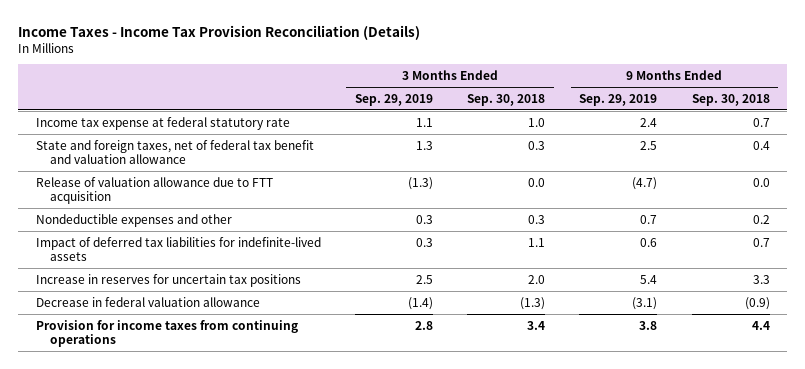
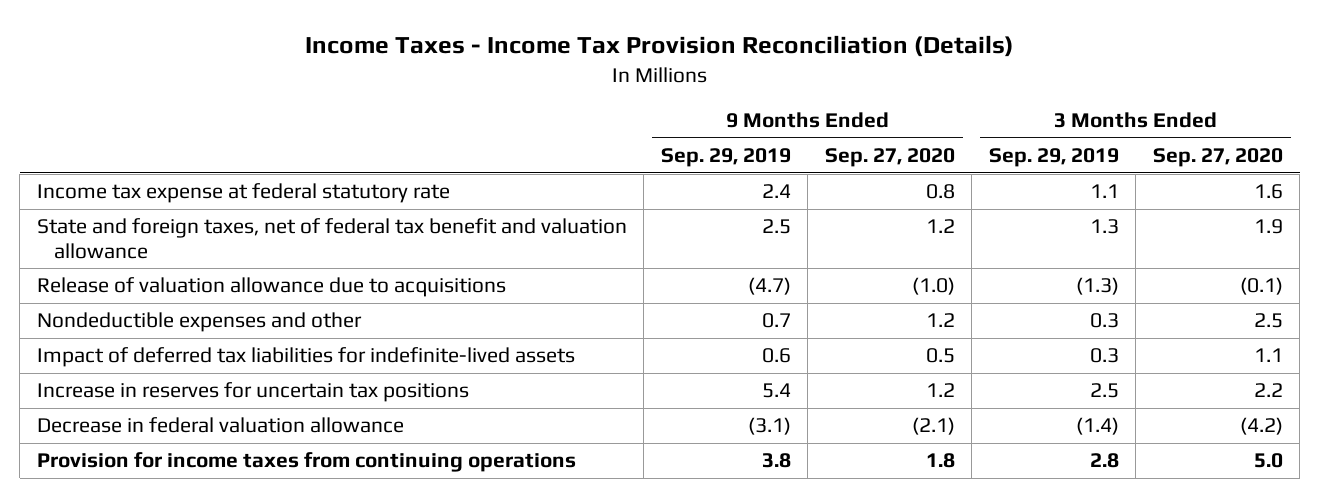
[467,93,546,106] Sep. 30, 2018 -> none
[691,93,770,106] Sep. 30, 2018 -> none
none -> [824,148,955,168] Sep. 27, 2020
none -> [1152,148,1283,168] Sep. 27, 2020
[35,176,273,204] Release of valuation allowance due to FTT acquisition -> [36,277,506,298] Release of valuation allowance due to acquisitions

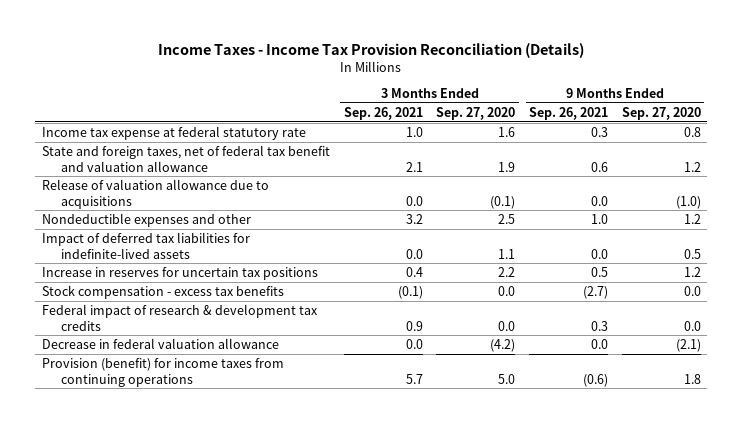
[660,148,791,168] Sep. 29, 2019 -> none
[988,148,1119,168] Sep. 29, 2019 -> none
none -> [343,106,423,120] Sep. 26, 2021
none -> [528,106,608,120] Sep. 26, 2021
none -> [42,285,285,300] Stock compensation - excess tax benefits
none -> [42,304,319,331] Federal impact of research & development tax credits
[36,452,576,473] Provision for income taxes from continuing operations -> [42,358,285,387] Provision (benefit) for income taxes from continuing operations

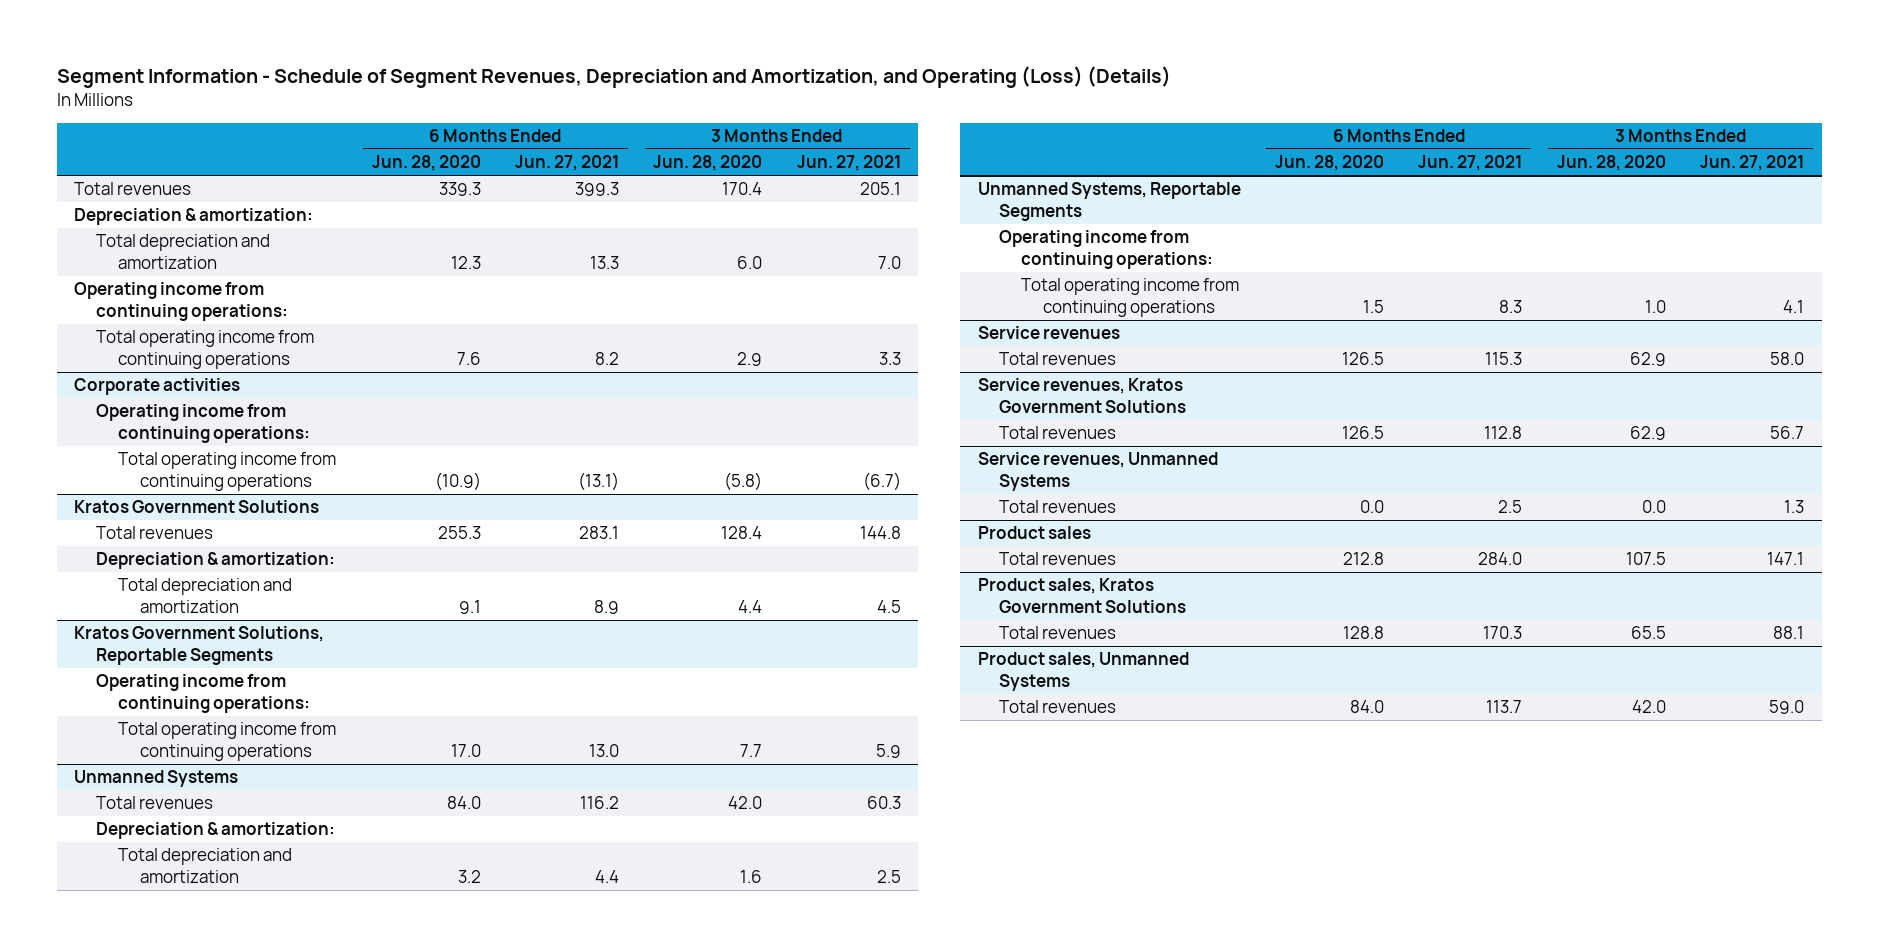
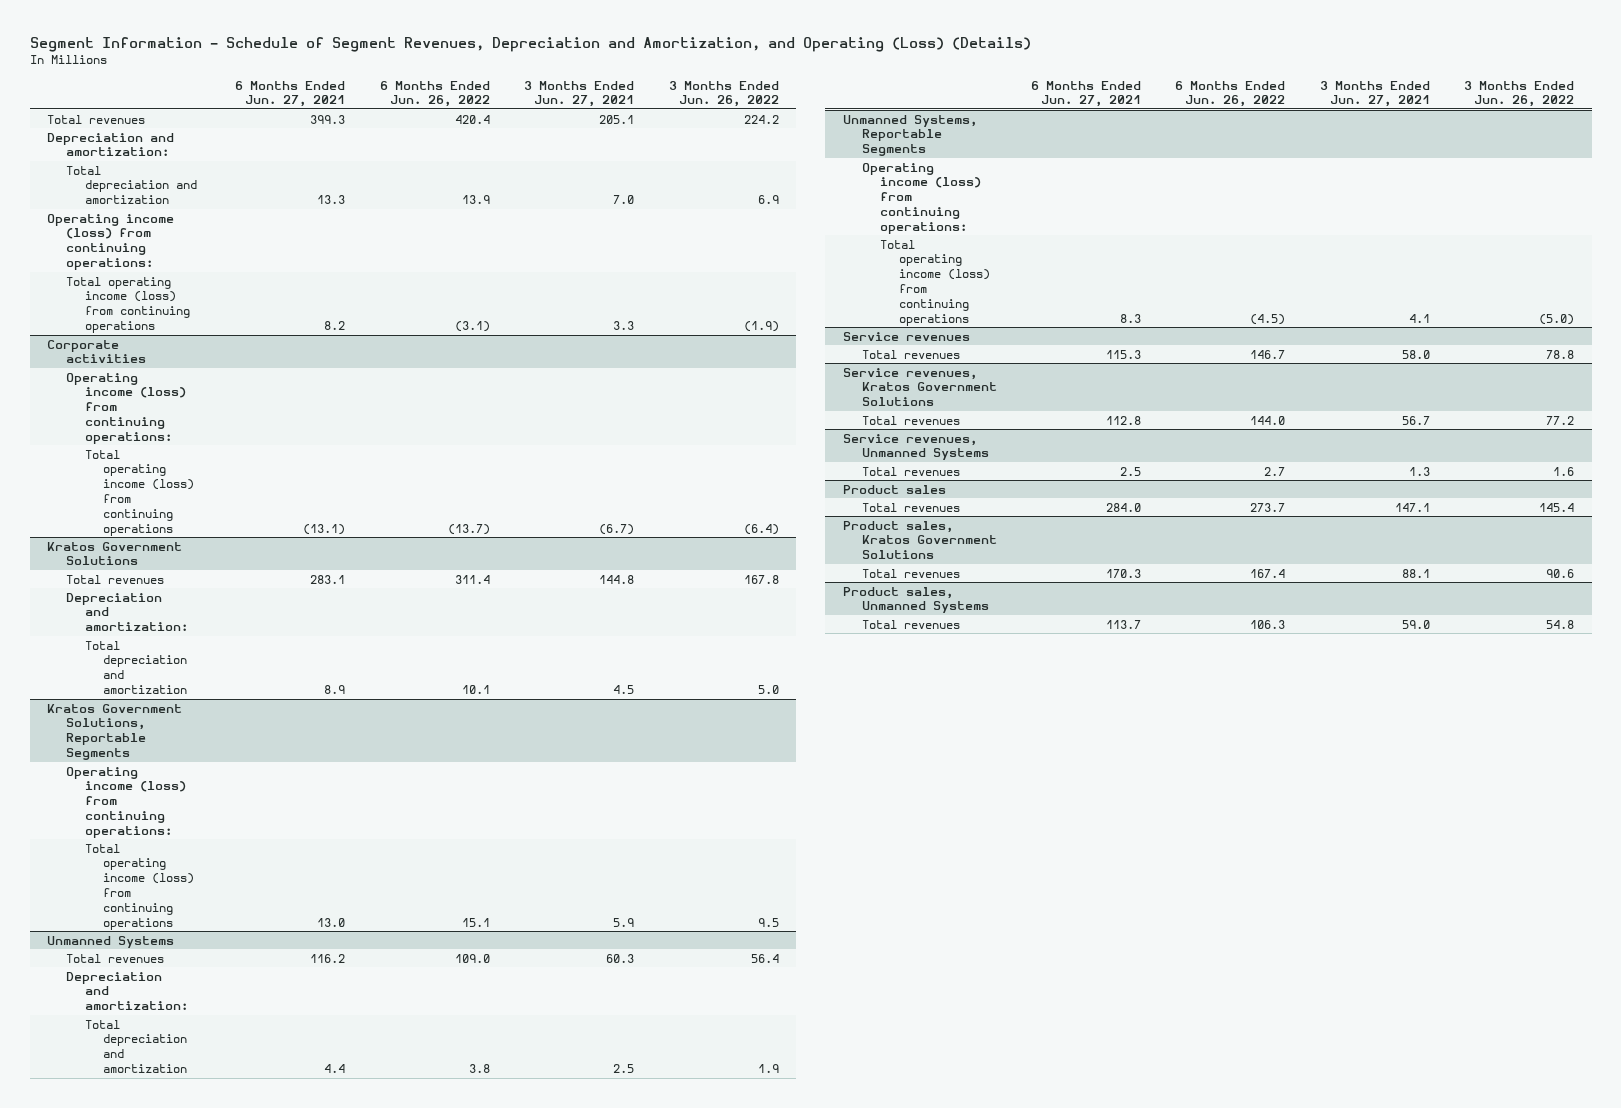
[371,155,481,172] Jun. 28, 2020 -> none
[653,155,763,172] Jun. 28, 2020 -> none
none -> [379,80,490,108] 6 Months Ended Jun. 26, 2022
none -> [668,80,779,108] 3 Months Ended Jun. 26, 2022
[74,208,314,226] Depreciation & amortization: -> [46,132,174,157] Depreciation and amortization:
[74,282,289,321] Operating income from continuing operations: -> [46,213,174,271] Operating income (loss) from continuing operations:
[96,330,315,369] Total operating income from continuing operations -> [65,276,190,334] Total operating income (loss) from continuing operations
[96,404,310,443] Operating income from continuing operations: -> [65,372,186,444] Operating income (loss) from continuing operations:
[117,452,336,491] Total operating income from continuing operations -> [84,449,195,536] Total operating income (loss) from continuing operations
[96,552,336,570] Depreciation & amortization: -> [65,592,188,632] Depreciation and amortization:
[96,674,310,713] Operating income from continuing operations: -> [65,766,186,838] Operating income (loss) from continuing operations:
[117,722,336,761] Total operating income from continuing operations -> [84,843,195,930] Total operating income (loss) from continuing operations
[96,822,336,840] Depreciation & amortization: -> [65,971,188,1011] Depreciation and amortization:
[999,230,1214,269] Operating income from continuing operations: -> [861,162,982,234] Operating income (loss) from continuing operations:
[1021,278,1240,317] Total operating income from continuing operations -> [880,239,991,326] Total operating income (loss) from continuing operations

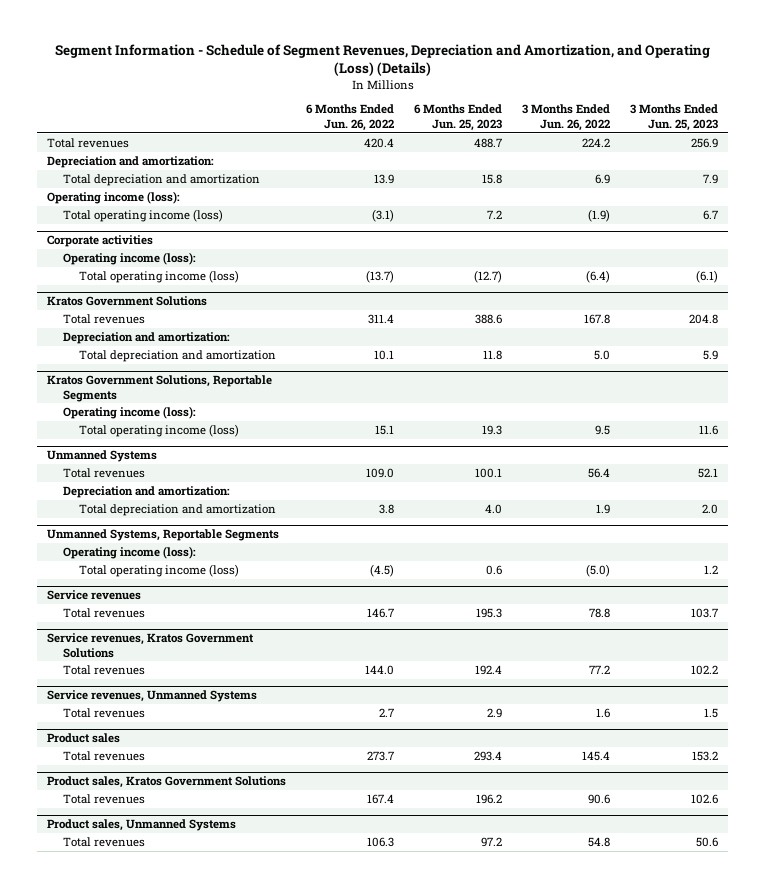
[235,80,346,108] 6 Months Ended Jun. 27, 2021 -> none
[524,80,635,108] 3 Months Ended Jun. 27, 2021 -> none
none -> [414,104,503,131] 6 Months Ended Jun. 25, 2023
none -> [630,104,719,131] 3 Months Ended Jun. 25, 2023
[46,213,174,271] Operating income (loss) from continuing operations: -> [47,190,181,204] Operating income (loss):
[65,276,190,334] Total operating income (loss) from continuing operations -> [63,208,224,222] Total operating income (loss)
[65,372,186,444] Operating income (loss) from continuing operations: -> [63,251,197,265] Operating income (loss):
[84,449,195,536] Total operating income (loss) from continuing operations -> [79,269,240,283] Total operating income (loss)
[65,766,186,838] Operating income (loss) from continuing operations: -> [63,405,197,419] Operating income (loss):
[84,843,195,930] Total operating income (loss) from continuing operations -> [79,423,240,437] Total operating income (loss)
[861,162,982,234] Operating income (loss) from continuing operations: -> [63,545,197,559] Operating income (loss):
[880,239,991,326] Total operating income (loss) from continuing operations -> [79,563,240,577] Total operating income (loss)

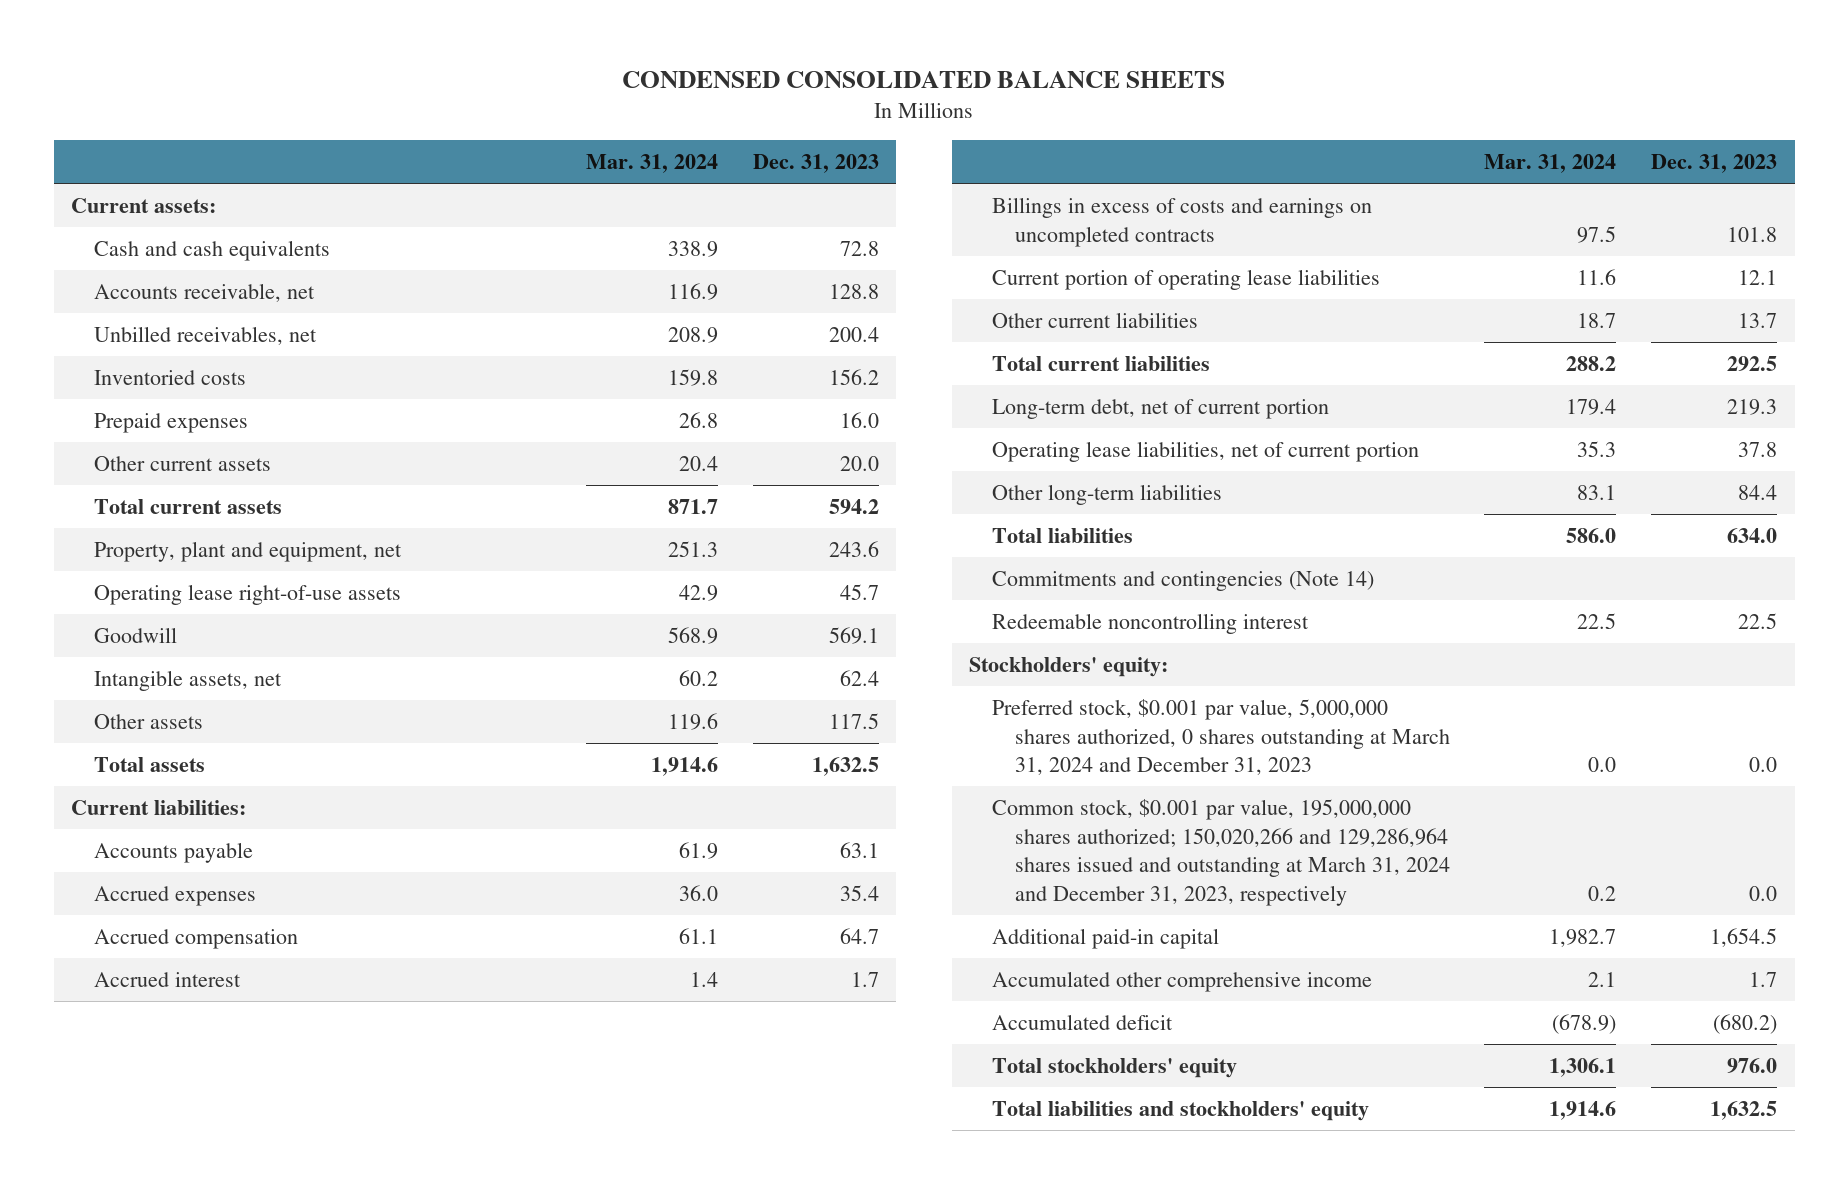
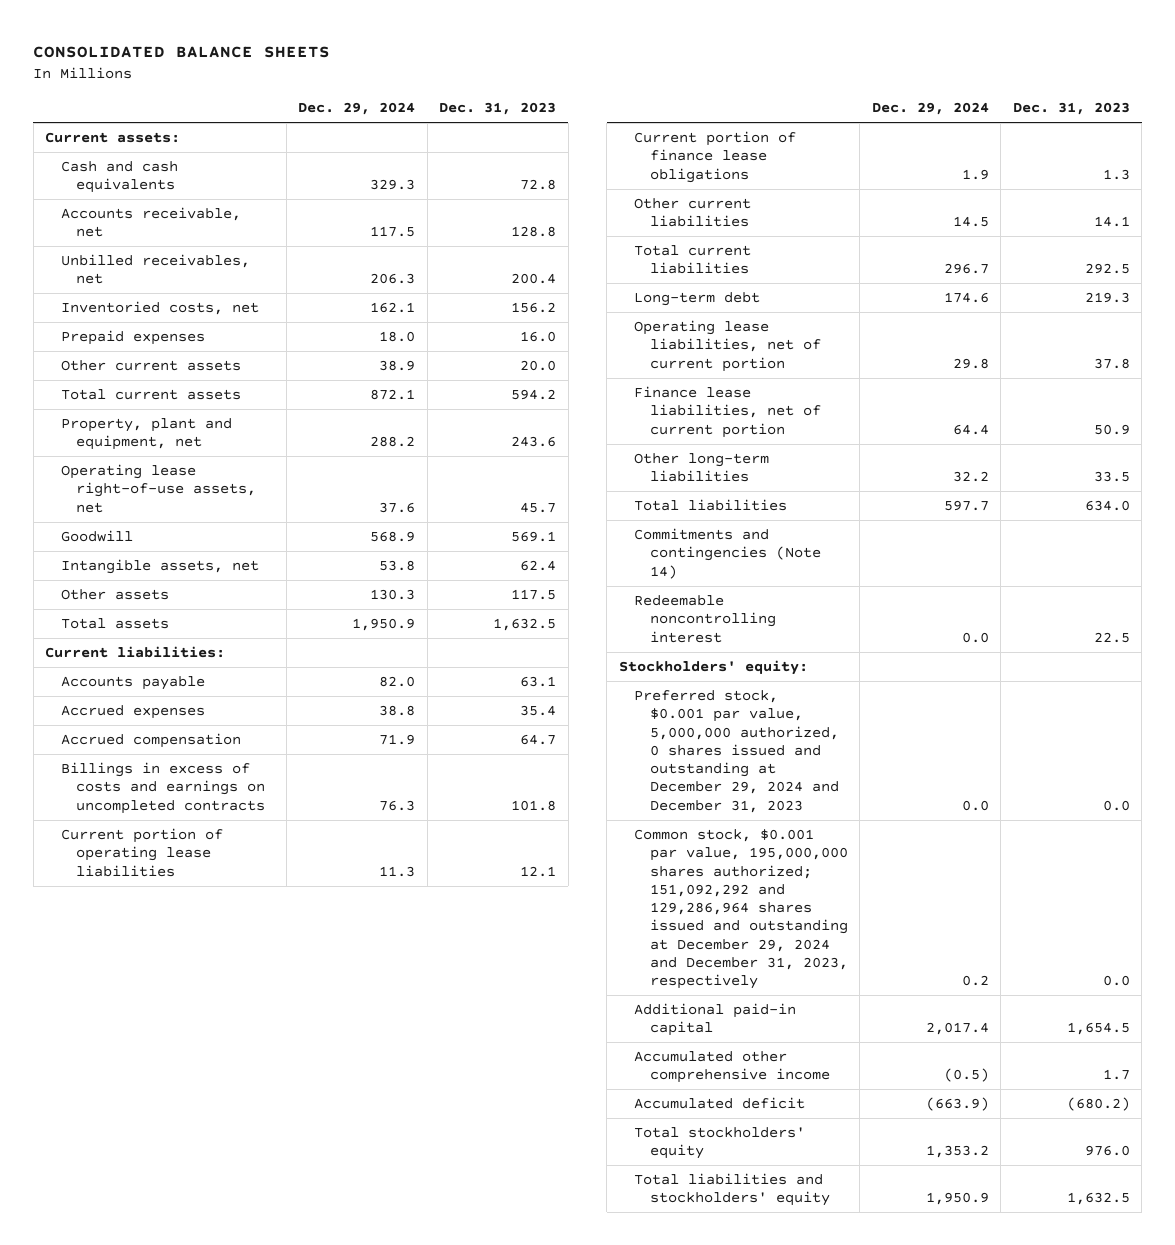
[622,70,1226,88] CONDENSED CONSOLIDATED BALANCE SHEETS -> [33,46,331,59] CONSOLIDATED BALANCE SHEETS
[586,153,719,173] Mar. 31, 2024 -> none
none -> [298,102,416,116] Dec. 29, 2024
[93,369,246,385] Inventoried costs -> [60,301,259,316] Inventoried costs, net
[93,583,401,605] Operating lease right-of-use assets -> [60,464,257,513] Operating lease right-of-use assets, net
[93,971,241,987] Accrued interest -> none
none -> [634,131,797,183] Current portion of finance lease obligations
[1738,312,1778,328] 13.7 -> [1093,216,1130,228] 14.1
[991,398,1329,419] Long-term debt, net of current portion -> [634,292,761,307] Long-term debt
none -> [634,386,821,438] Finance lease liabilities, net of current portion
[1738,484,1778,500] 84.4 -> [1093,471,1130,483] 33.5
[991,698,1450,776] Preferred stock, $0.001 par value, 5,000,000 shares authorized, 0 shares outstanding at March 31, 2024 and December 31, 2023 -> [634,690,839,813] Preferred stock, $0.001 par value, 5,000,000 authorized, 0 shares issued and outstanding at December 29, 2024 and December 31, 2023
[991,798,1450,906] Common stock, $0.001 par value, 195,000,000 shares authorized; 150,020,266 and 129,286,964 shares issued and outstanding at March 31, 2024 and December 31, 2023, respectively -> [634,829,848,990] Common stock, $0.001 par value, 195,000,000 shares authorized; 151,092,292 and 129,286,964 shares issued and outstanding at December 29, 2024 and December 31, 2023, respectively

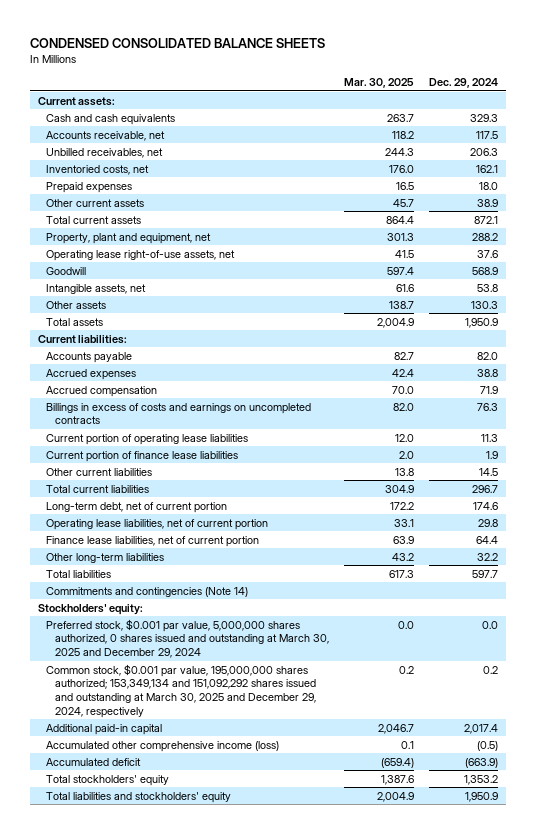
[33,46,331,59] CONSOLIDATED BALANCE SHEETS -> [30,37,326,48] CONDENSED CONSOLIDATED BALANCE SHEETS
[439,102,557,116] Dec. 31, 2023 -> none
none -> [343,78,414,89] Mar. 30, 2025
[634,131,797,183] Current portion of finance lease obligations -> [46,450,239,462] Current portion of finance lease liabilities
[634,292,761,307] Long-term debt -> [46,501,228,513] Long-term debt, net of current portion
[634,595,776,643] Redeemable noncontrolling interest -> none
[634,690,839,813] Preferred stock, $0.001 par value, 5,000,000 authorized, 0 shares issued and outstanding at December 29, 2024 and December 31, 2023 -> [46,618,329,659] Preferred stock, $0.001 par value, 5,000,000 shares authorized, 0 shares issued and outstanding at March 30, 2025 and December 29, 2024
[634,829,848,990] Common stock, $0.001 par value, 195,000,000 shares authorized; 151,092,292 and 129,286,964 shares issued and outstanding at December 29, 2024 and December 31, 2023, respectively -> [46,663,316,718] Common stock, $0.001 par value, 195,000,000 shares authorized; 153,349,134 and 151,092,292 shares issued and outstanding at March 30, 2025 and December 29, 2024, respectively
[634,1051,830,1084] Accumulated other comprehensive income -> [46,740,280,752] Accumulated other comprehensive income (loss)

